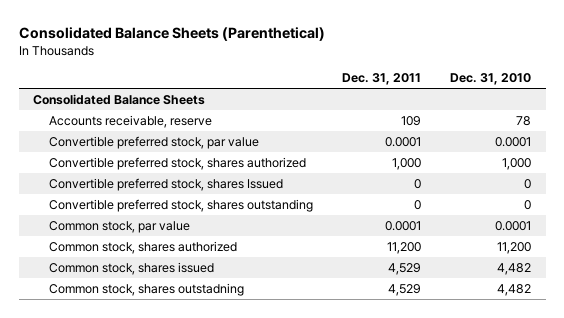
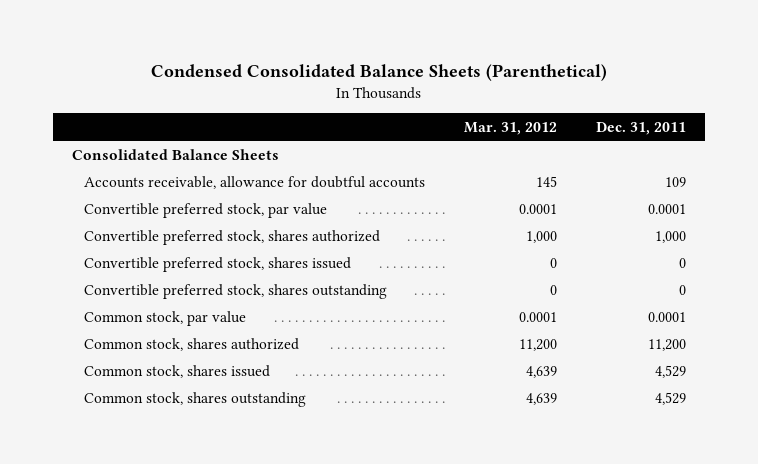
[18,26,325,41] Consolidated Balance Sheets (Parenthetical) -> [151,63,608,81] Condensed Consolidated Balance Sheets (Parenthetical)
[450,73,532,86] Dec. 31, 2010 -> none
none -> [464,121,558,135] Mar. 31, 2012
[48,115,212,129] Accounts receivable, reserve -> [84,175,426,189] Accounts receivable, allowance for doubtful accounts
[48,178,283,192] Convertible preferred stock, shares Issued -> [84,256,352,272] Convertible preferred stock, shares issued
[48,283,244,297] Common stock, shares outstadning -> [84,391,307,407] Common stock, shares outstanding

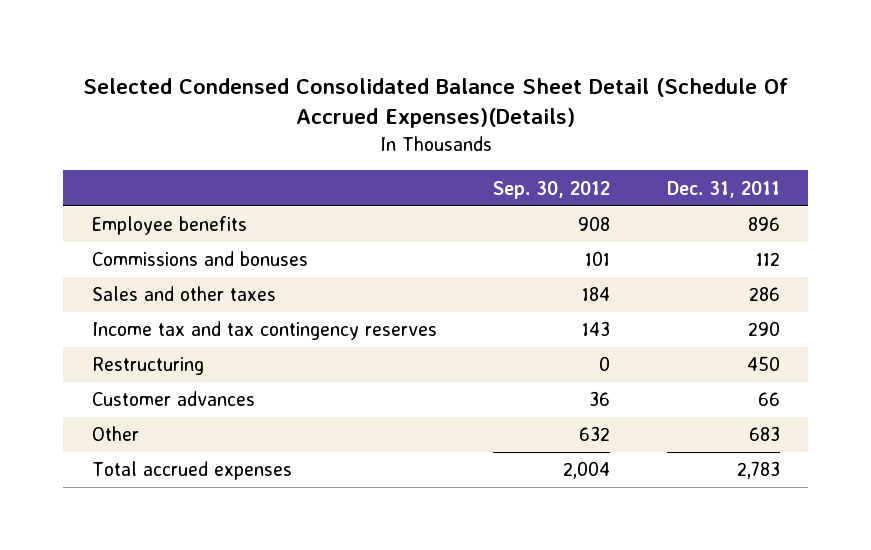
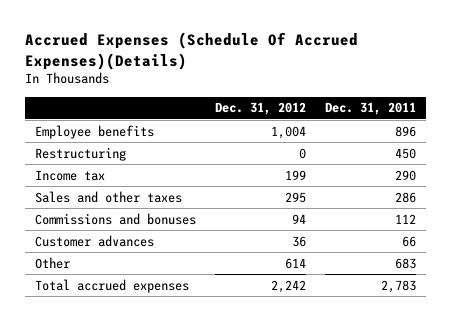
[82,77,788,129] Selected Condensed Consolidated Balance Sheet Detail (Schedule Of Accrued Expenses)(Details) -> [25,32,359,70] Accrued Expenses (Schedule Of Accrued Expenses)(Details)
[493,180,611,199] Sep. 30, 2012 -> none
none -> [214,102,306,116] Dec. 31, 2012
[91,321,437,341] Income tax and tax contingency reserves -> none
none -> [34,169,105,181] Income tax
[91,286,276,302] Sales and other taxes -> [34,190,182,203] Sales and other taxes
[91,251,308,267] Commissions and bonuses -> [34,212,196,225] Commissions and bonuses

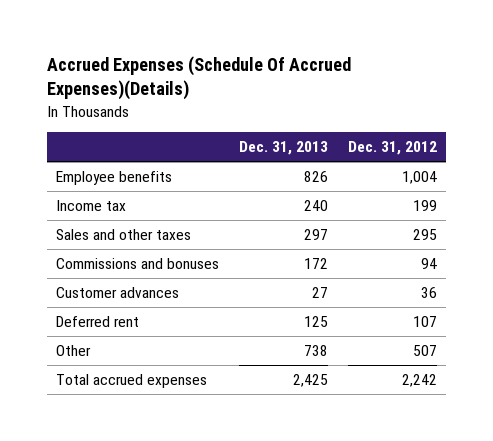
[325,102,417,116] Dec. 31, 2011 -> none
none -> [239,141,329,156] Dec. 31, 2013
[34,146,126,161] Restructuring -> none
none -> [56,316,140,328] Deferred rent
[284,257,306,269] 614 -> [412,345,437,357] 507

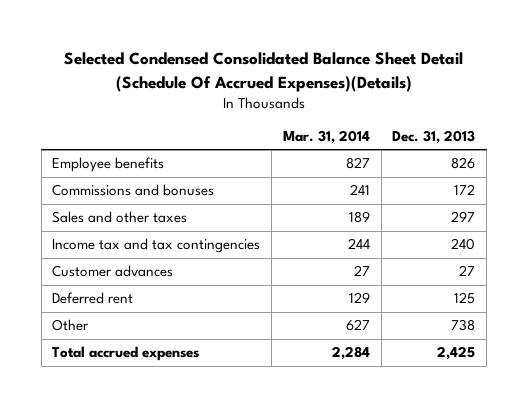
[46,56,351,101] Accrued Expenses (Schedule Of Accrued Expenses)(Details) -> [63,52,463,92] Selected Condensed Consolidated Balance Sheet Detail (Schedule Of Accrued Expenses)(Details)
[347,141,437,156] Dec. 31, 2012 -> none
none -> [282,129,370,144] Mar. 31, 2014
[56,200,127,212] Income tax -> none
[56,229,192,241] Sales and other taxes -> [52,211,188,224] Sales and other taxes
none -> [52,238,261,254] Income tax and tax contingencies

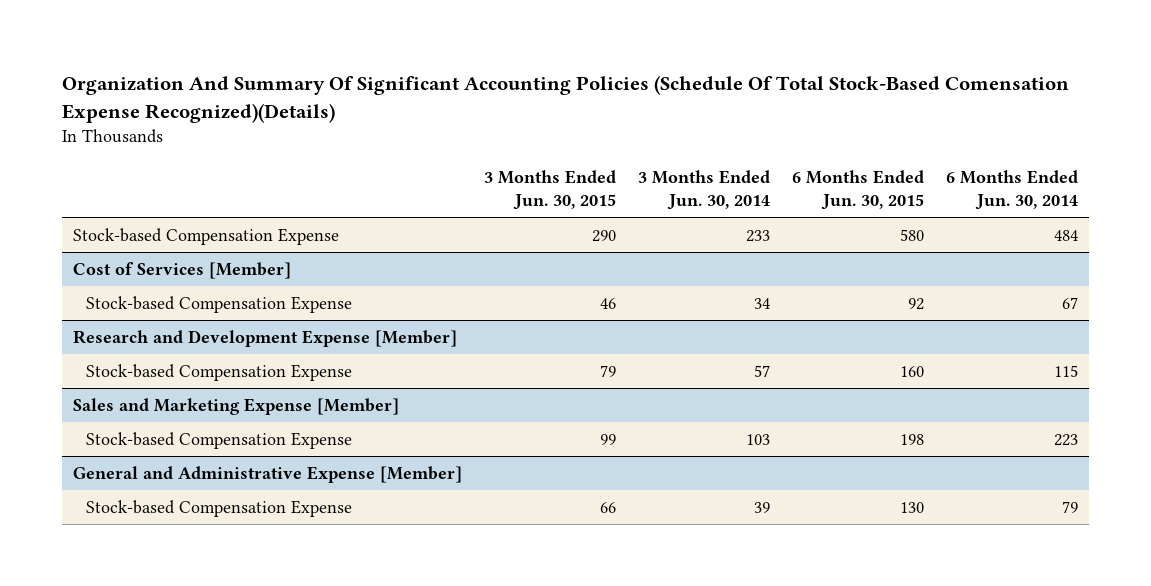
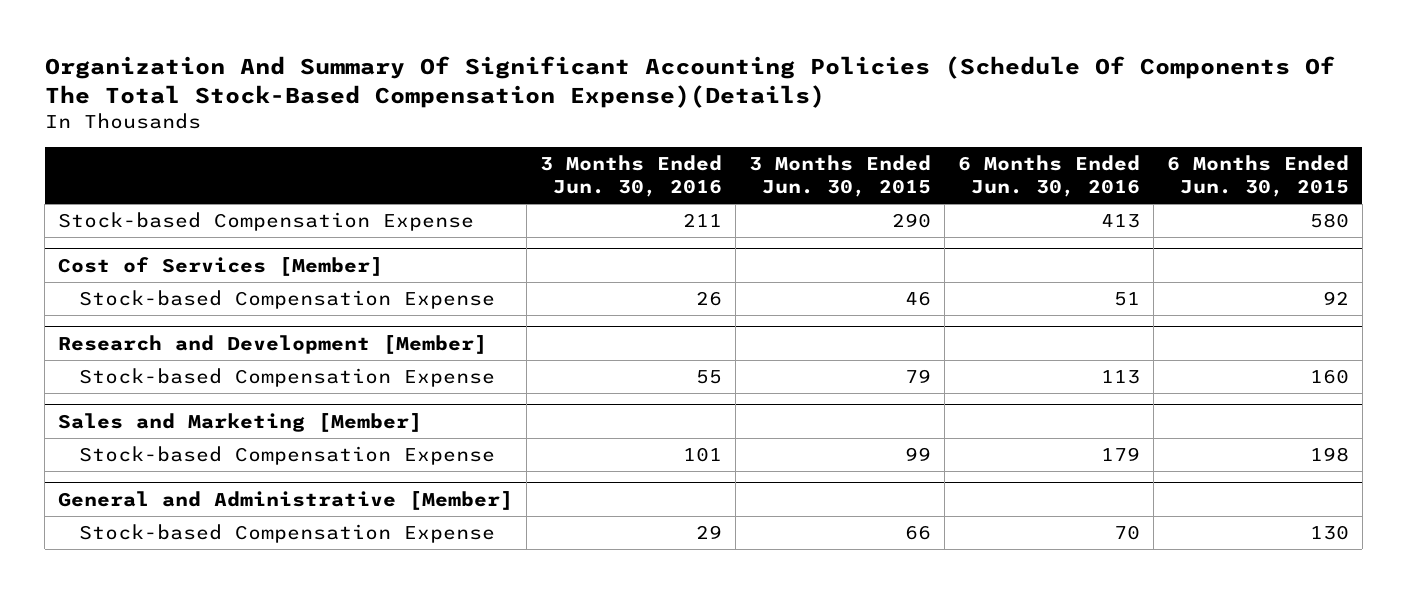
[62,75,1070,123] Organization And Summary Of Significant Accounting Policies (Schedule Of Total Stock-Based Comensation Expense Recognized)(Details) -> [44,55,1335,109] Organization And Summary Of Significant Accounting Policies (Schedule Of Components Of The Total Stock-Based Compensation Expense)(Details)
[637,170,770,210] 3 Months Ended Jun. 30, 2014 -> none
[945,170,1078,210] 6 Months Ended Jun. 30, 2014 -> none
none -> [540,155,723,198] 3 Months Ended Jun. 30, 2016
none -> [957,155,1140,198] 6 Months Ended Jun. 30, 2016
[73,330,458,348] Research and Development Expense [Member] -> [58,334,488,354] Research and Development [Member]
[73,398,400,416] Sales and Marketing Expense [Member] -> [58,412,423,432] Sales and Marketing [Member]
[73,466,463,484] General and Administrative Expense [Member] -> [58,490,514,510] General and Administrative [Member]

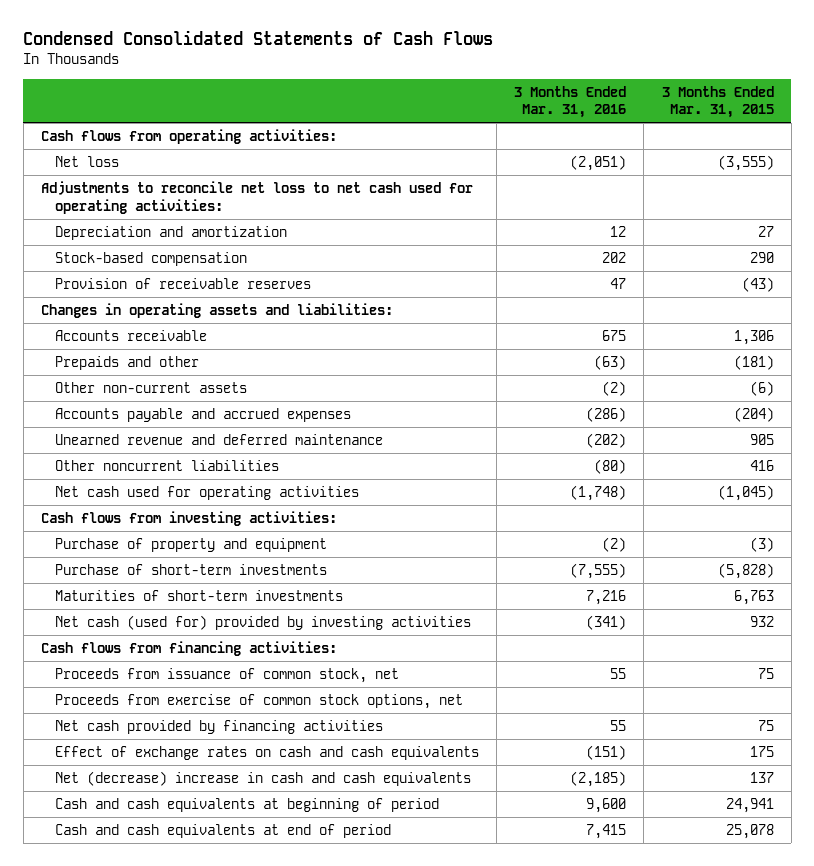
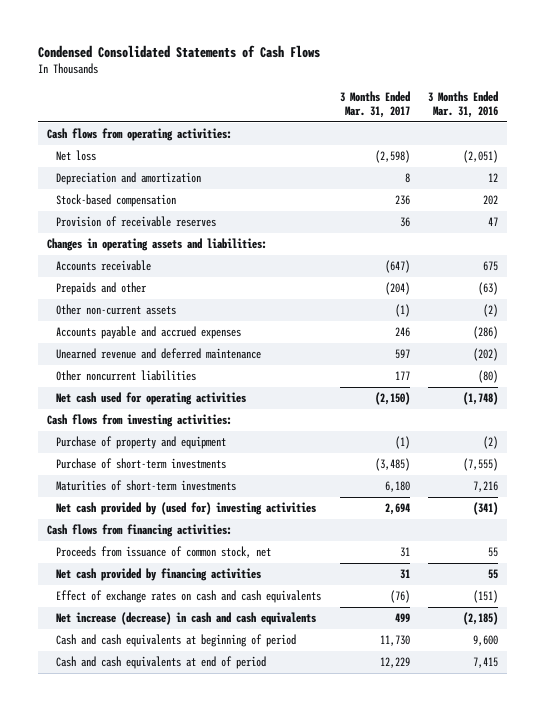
[661,85,774,119] 3 Months Ended Mar. 31, 2015 -> none
none -> [339,90,410,119] 3 Months Ended Mar. 31, 2017
[40,180,473,214] Adjustments to reconcile net loss to net cash used for operating activities: -> none
[54,614,471,630] Net cash (used for) provided by investing activities -> [56,502,317,516] Net cash provided by (used for) investing activities
[54,693,463,709] Proceeds from exercise of common stock options, net -> none
[54,770,471,786] Net (decrease) increase in cash and cash equivalents -> [56,612,317,626] Net increase (decrease) in cash and cash equivalents

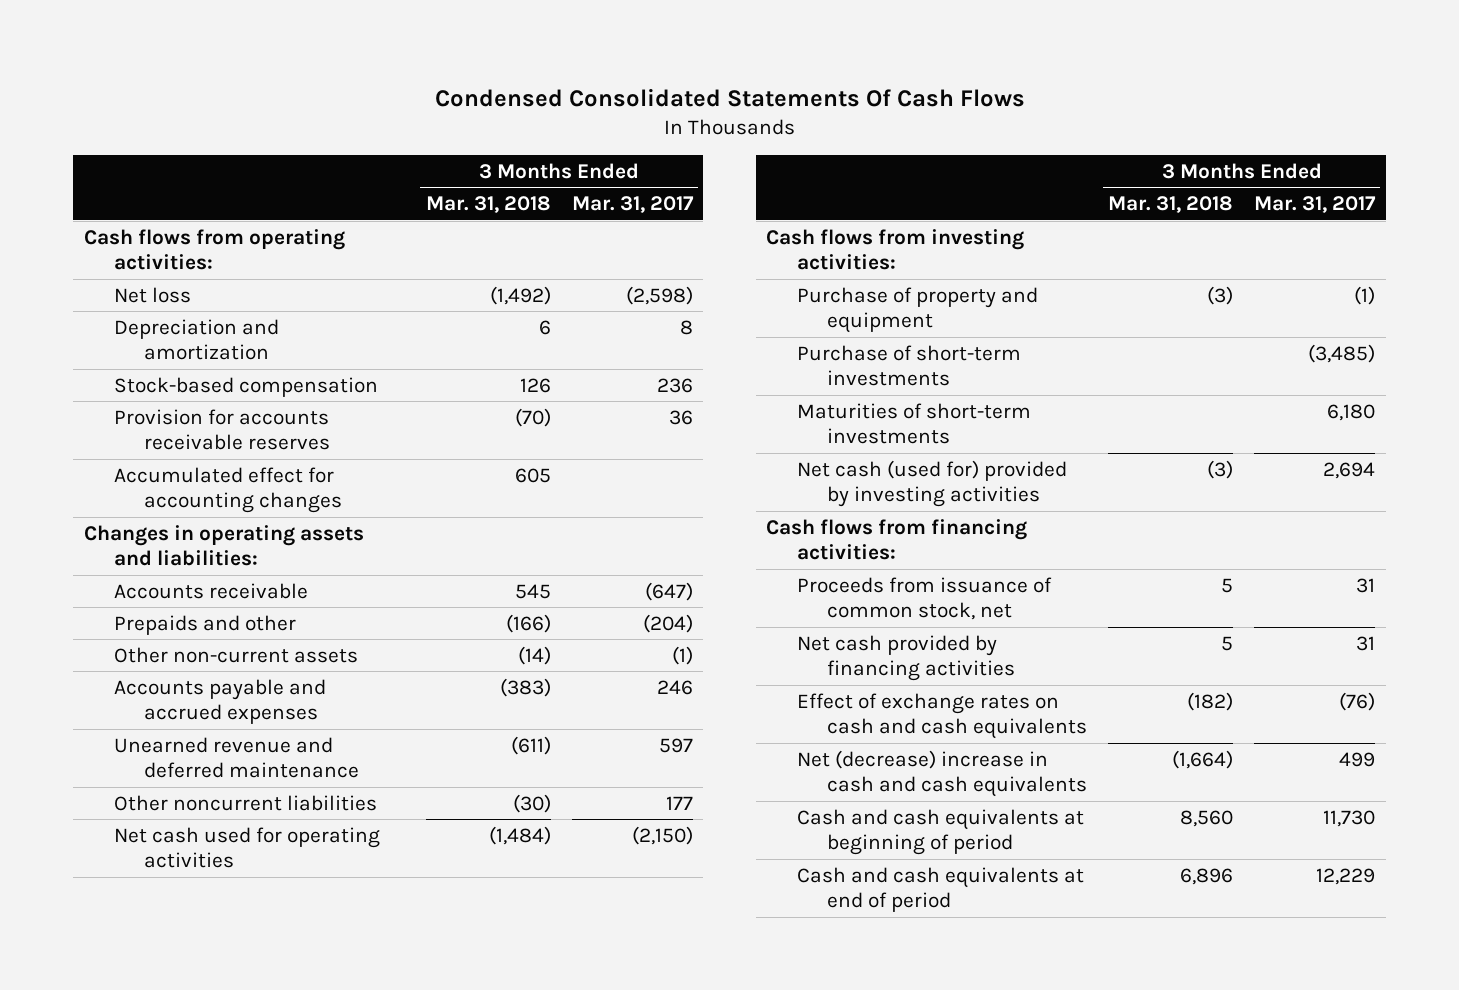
[37,44,320,58] Condensed Consolidated Statements of Cash Flows -> [434,87,1025,107] Condensed Consolidated Statements Of Cash Flows
[427,90,498,119] 3 Months Ended Mar. 31, 2016 -> none
none -> [425,196,551,214] Mar. 31, 2018
[56,216,217,228] Provision of receivable reserves -> [114,408,331,451] Provision for accounts receivable reserves
none -> [114,466,343,514] Accumulated effect for accounting changes
[56,502,317,516] Net cash provided by (used for) investing activities -> [796,459,1067,508] Net cash (used for) provided by investing activities
[56,612,317,626] Net increase (decrease) in cash and cash equivalents -> [796,749,1087,798] Net (decrease) increase in cash and cash equivalents

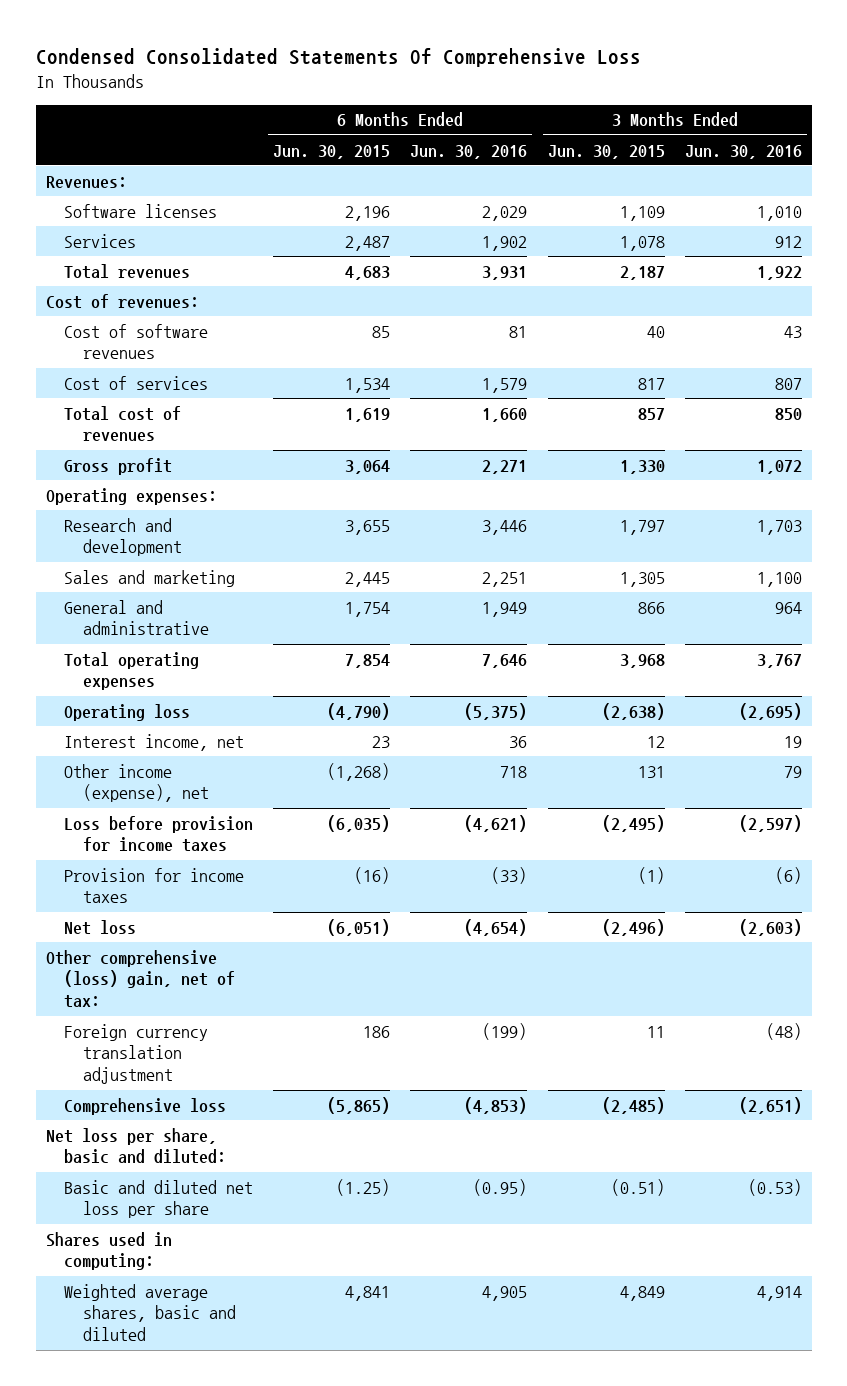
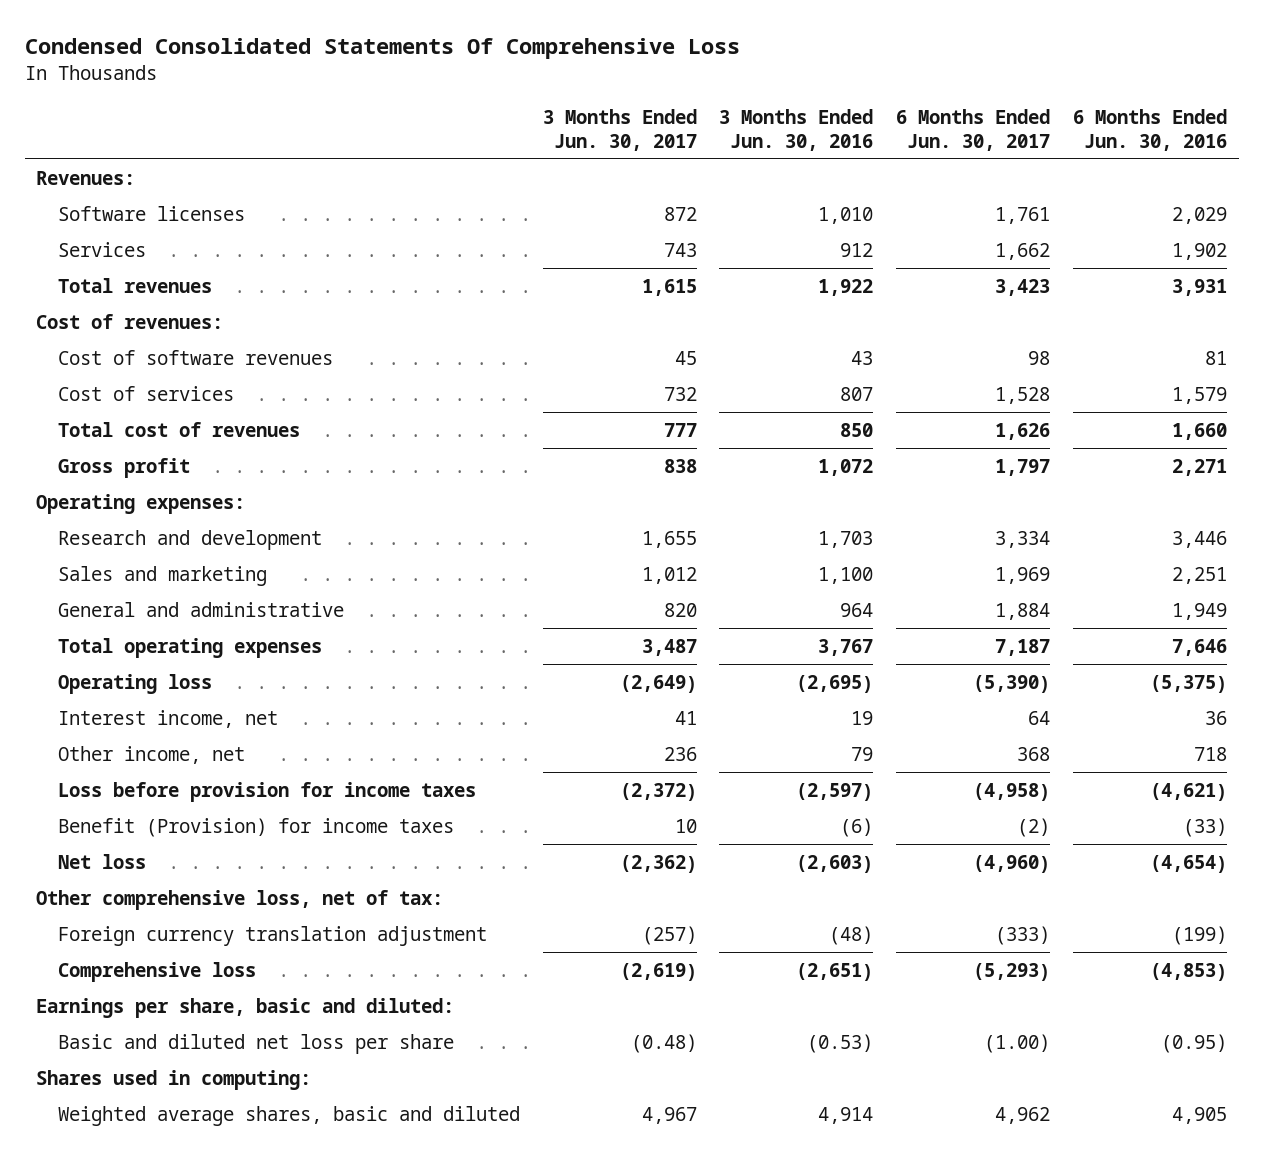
[273,144,391,159] Jun. 30, 2015 -> none
[547,144,665,159] Jun. 30, 2015 -> none
none -> [542,109,697,151] 3 Months Ended Jun. 30, 2017
none -> [896,109,1051,151] 6 Months Ended Jun. 30, 2017
[64,763,209,803] Other income (expense), net -> [57,745,245,764] Other income, net
[64,867,245,904] Provision for income taxes -> [57,817,454,837] Benefit (Provision) for income taxes
[45,949,236,1009] Other comprehensive (loss) gain, net of tax: -> [36,889,444,910] Other comprehensive loss, net of tax:
[45,1127,227,1165] Net loss per share, basic and diluted: -> [36,997,455,1018] Earnings per share, basic and diluted:

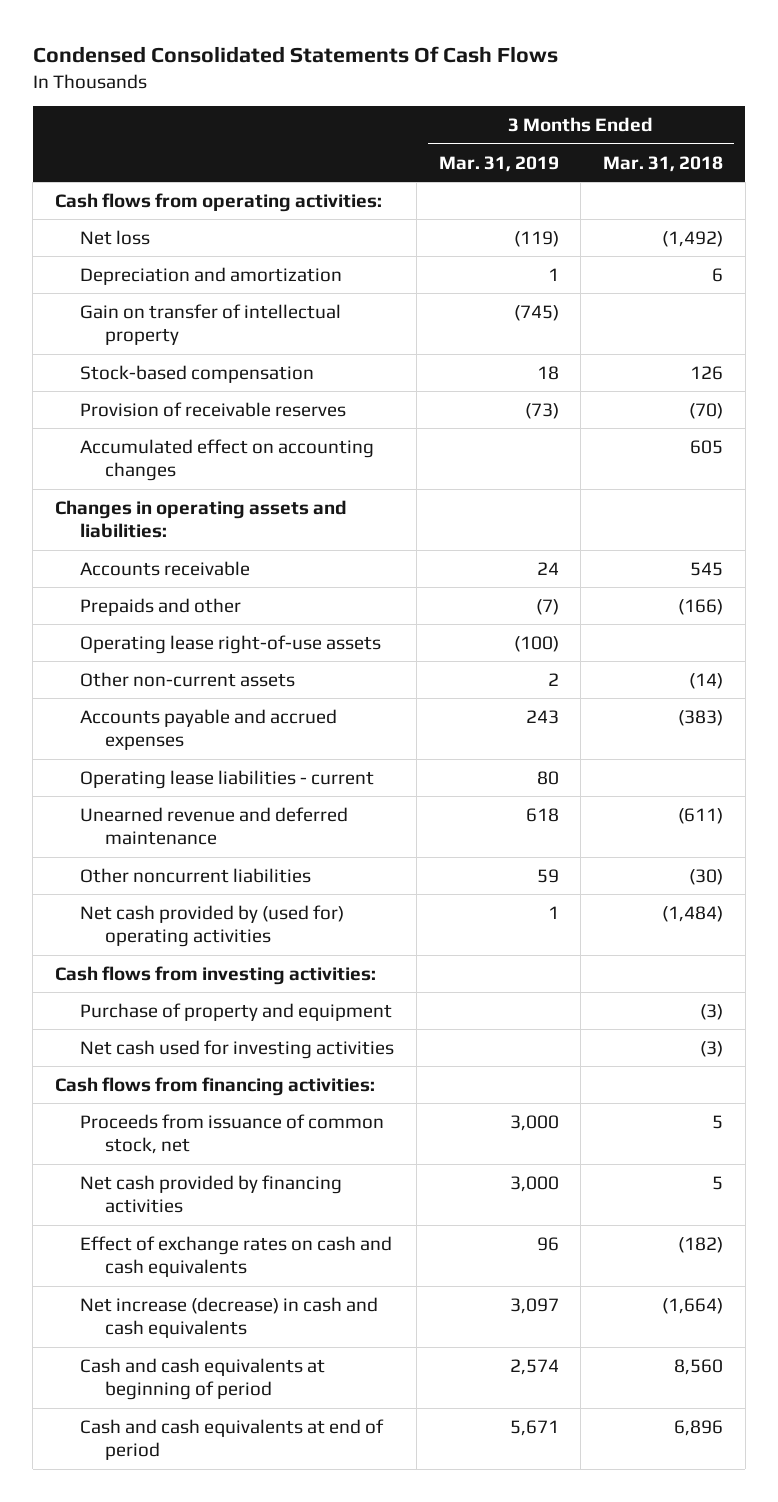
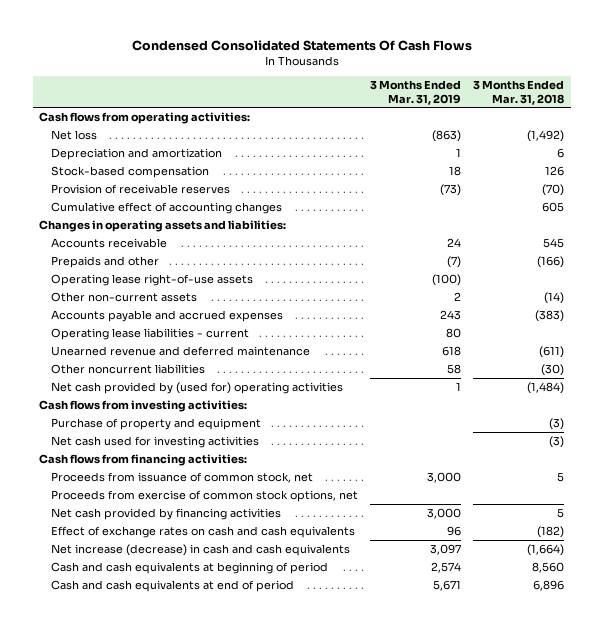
[513,230,559,247] (119) -> [432,130,462,143] (863)
[80,303,342,345] Gain on transfer of intellectual property -> none
[80,438,375,481] Accumulated effect on accounting changes -> [51,202,283,215] Cumulative effect of accounting changes
[536,868,559,883] 59 -> [447,364,462,375] 58
none -> [51,490,359,503] Proceeds from exercise of common stock options, net

